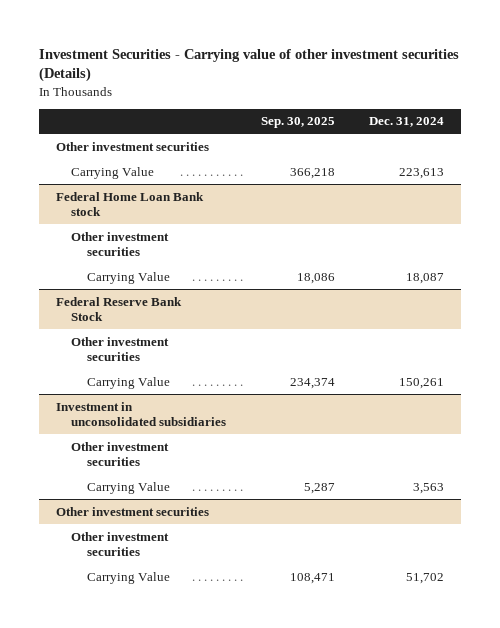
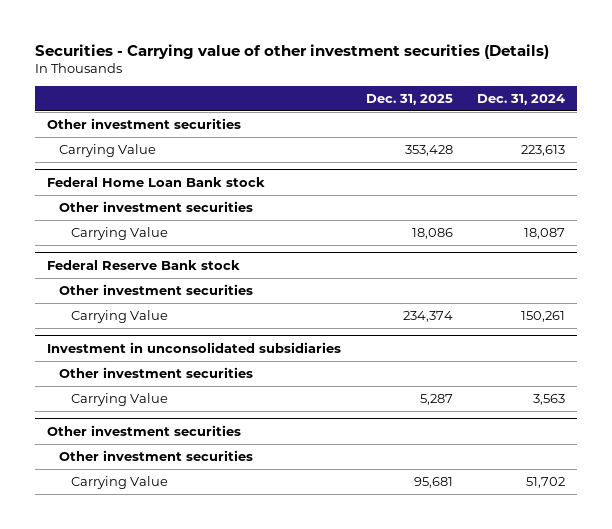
[38,48,459,83] Investment Securities - Carrying value of other investment securities (Details) -> [35,43,550,59] Securities - Carrying value of other investment securities (Details)
[260,117,335,129] Sep. 30, 2025 -> none
none -> [365,94,453,106] Dec. 31, 2025
[55,296,182,321] Federal Reserve Bank Stock -> [47,259,241,270] Federal Reserve Bank stock

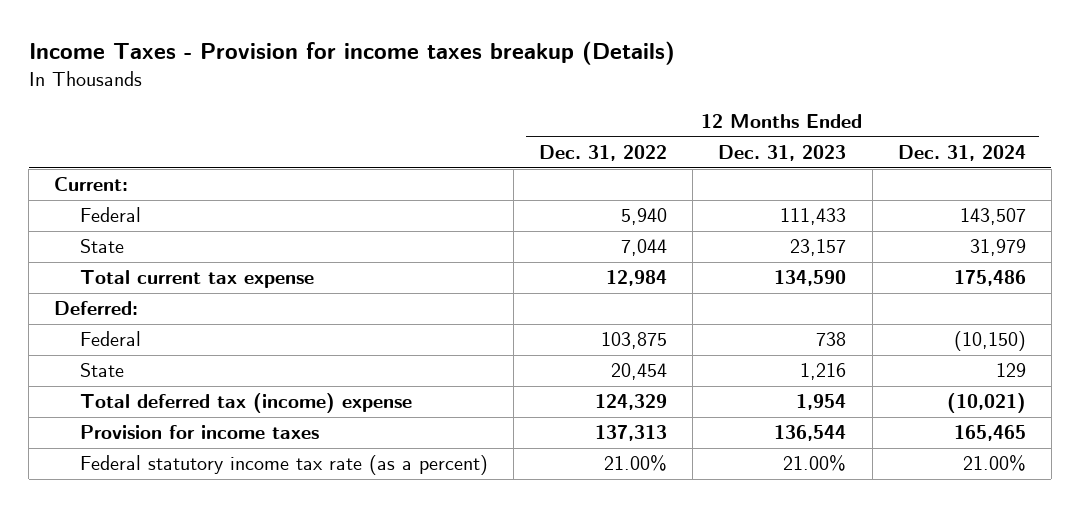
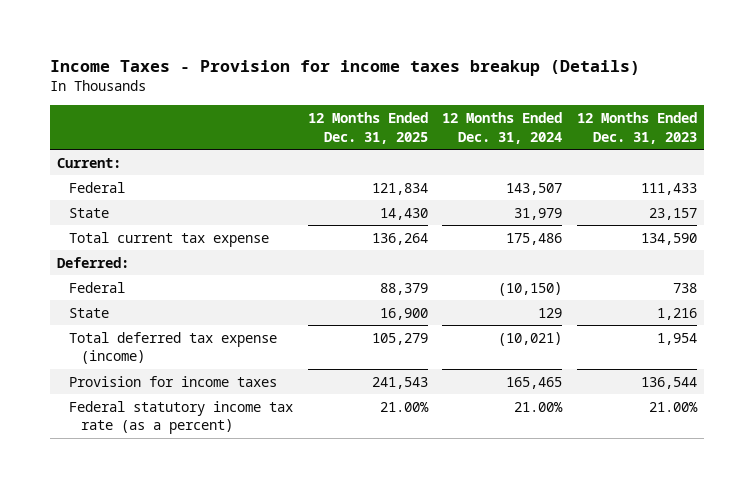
[538,145,667,162] Dec. 31, 2022 -> none
none -> [307,112,428,144] 12 Months Ended Dec. 31, 2025
[79,393,412,414] Total deferred tax (income) expense -> [68,331,277,365] Total deferred tax expense (income)

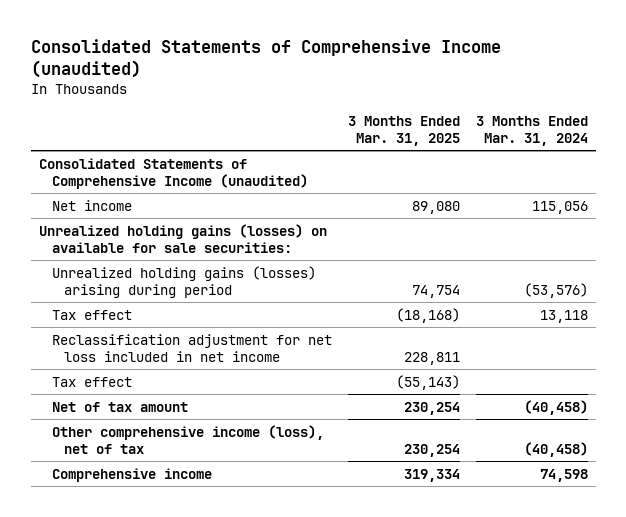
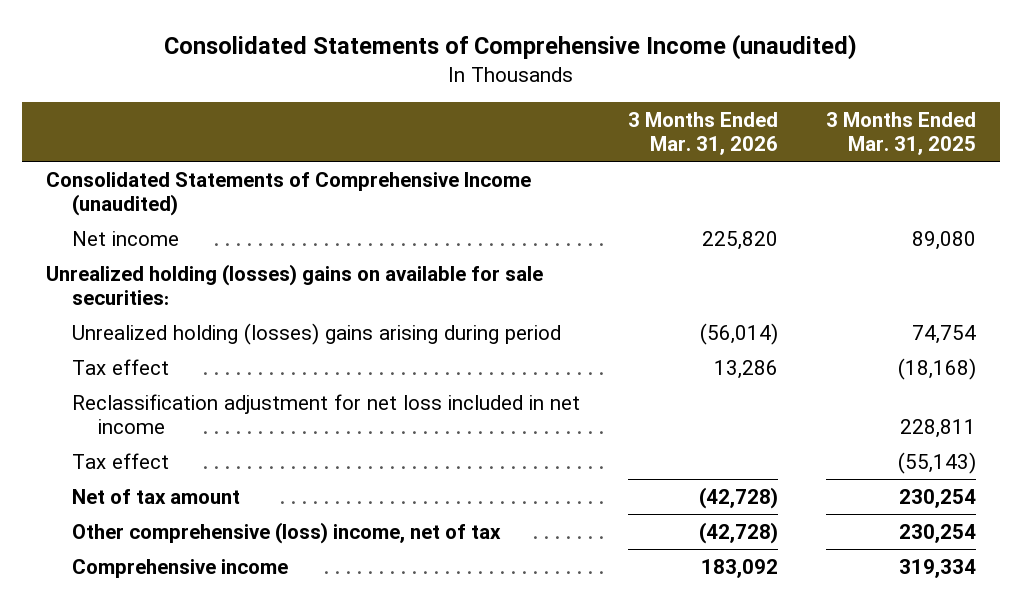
[475,115,588,146] 3 Months Ended Mar. 31, 2024 -> none
none -> [628,112,779,156] 3 Months Ended Mar. 31, 2026
[38,223,327,253] Unrealized holding gains (losses) on available for sale securities: -> [46,263,544,305] Unrealized holding (losses) gains on available for sale securities:
[51,265,316,298] Unrealized holding gains (losses) arising during period -> [72,322,562,345] Unrealized holding (losses) gains arising during period
[51,424,324,454] Other comprehensive income (loss), net of tax -> [72,521,502,544] Other comprehensive (loss) income, net of tax

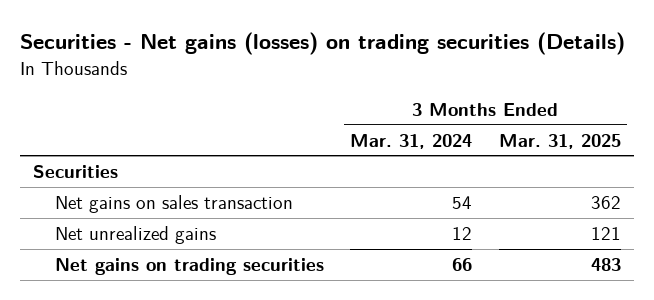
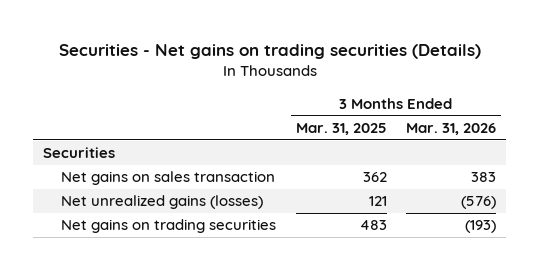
[20,32,626,56] Securities - Net gains (losses) on trading securities (Details) -> [58,44,481,60] Securities - Net gains on trading securities (Details)
[350,133,473,149] Mar. 31, 2024 -> none
none -> [406,122,497,135] Mar. 31, 2026
[54,225,216,244] Net unrealized gains -> [60,195,263,210] Net unrealized gains (losses)

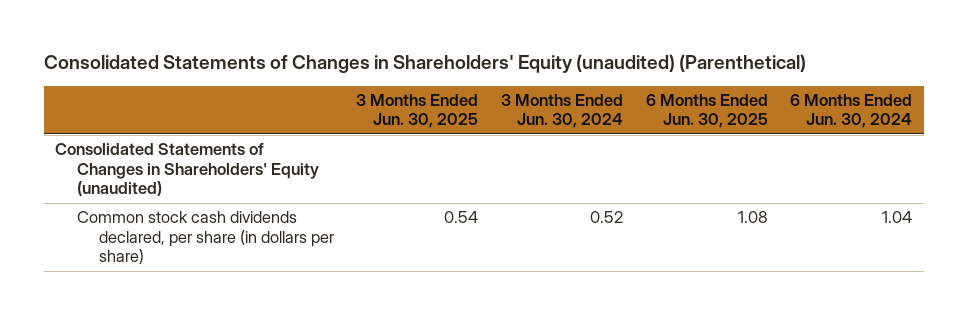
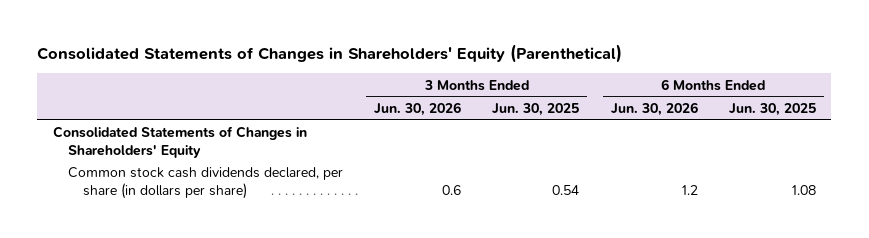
[43,54,806,74] Consolidated Statements of Changes in Shareholders' Equity (unaudited) (Parenthetical) -> [37,44,623,64] Consolidated Statements of Changes in Shareholders' Equity (Parenthetical)
[501,94,624,129] 3 Months Ended Jun. 30, 2024 -> none
[790,94,913,129] 6 Months Ended Jun. 30, 2024 -> none
none -> [374,102,462,117] Jun. 30, 2026
none -> [610,102,698,117] Jun. 30, 2026
[55,143,319,197] Consolidated Statements of Changes in Shareholders' Equity (unaudited) -> [52,126,307,158] Consolidated Statements of Changes in Shareholders' Equity

